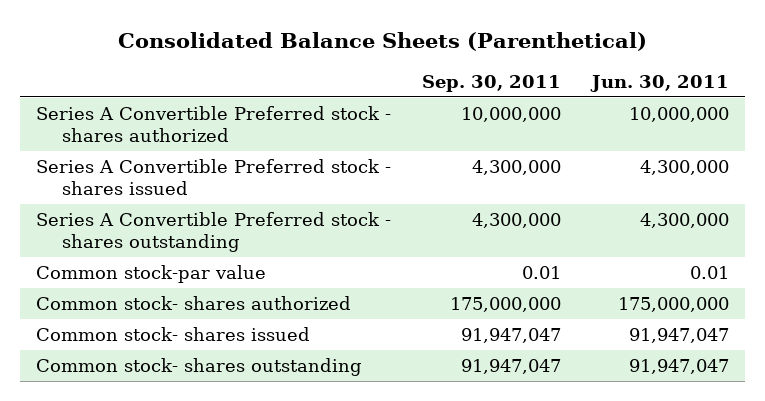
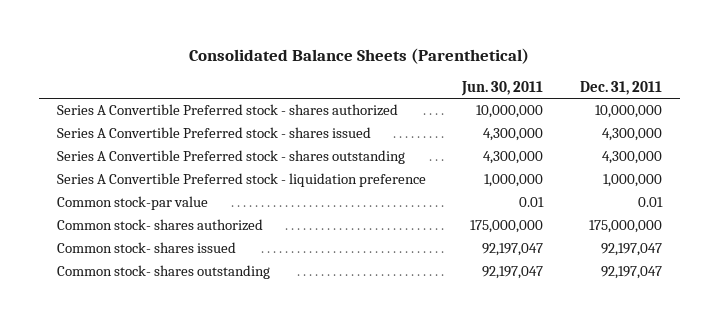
[422,74,562,92] Sep. 30, 2011 -> none
none -> [579,80,662,95] Dec. 31, 2011
none -> [56,173,426,188] Series A Convertible Preferred stock - liquidation preference
[629,328,730,344] 91,947,047 -> [482,243,544,257] 92,197,047
[629,359,730,375] 91,947,047 -> [482,266,544,280] 92,197,047

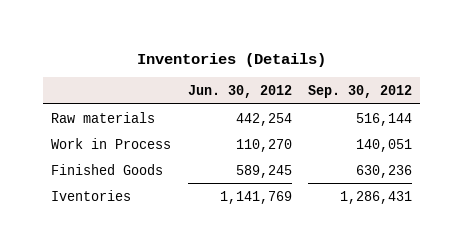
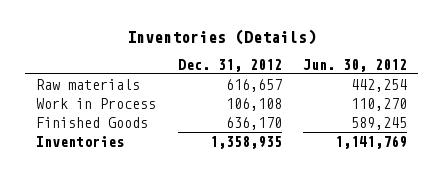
[307,84,412,98] Sep. 30, 2012 -> none
none -> [177,59,282,73] Dec. 31, 2012
[51,189,132,201] Iventories -> [35,135,124,147] Inventories

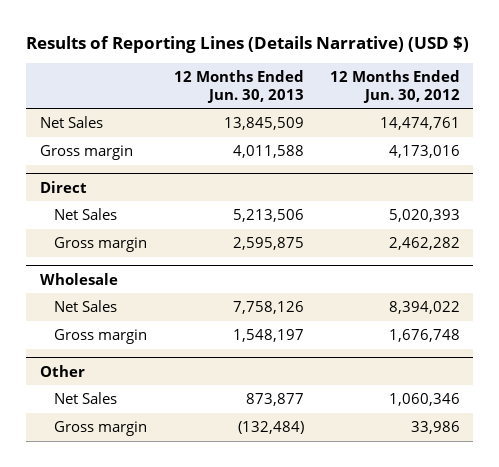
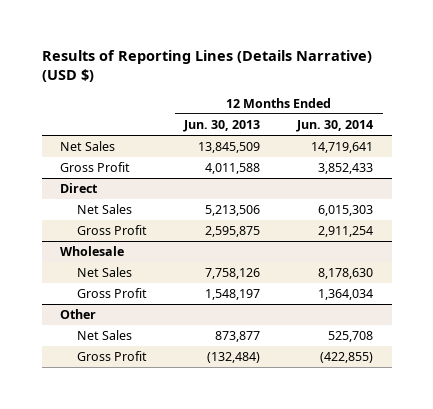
[329,69,460,103] 12 Months Ended Jun. 30, 2012 -> none
none -> [296,120,374,133] Jun. 30, 2014
[39,144,133,160] Gross margin -> [60,162,131,173] Gross Profit
[54,236,148,252] Gross margin -> [77,225,148,236] Gross Profit
[54,328,148,344] Gross margin -> [77,288,148,299] Gross Profit
[54,420,148,436] Gross margin -> [77,351,148,362] Gross Profit

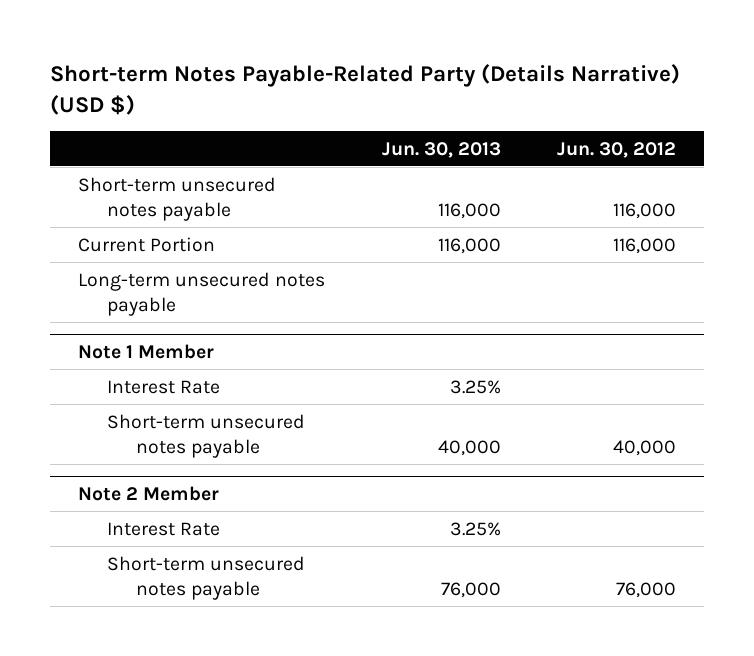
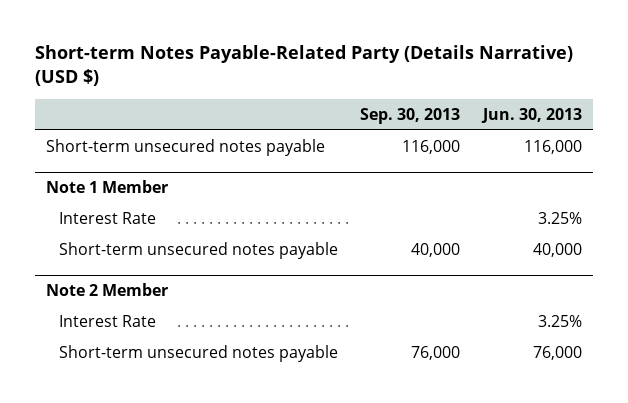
[556,141,676,158] Jun. 30, 2012 -> none
none -> [360,107,461,124] Sep. 30, 2013
[78,236,216,252] Current Portion -> none
[78,271,326,317] Long-term unsecured notes payable -> none

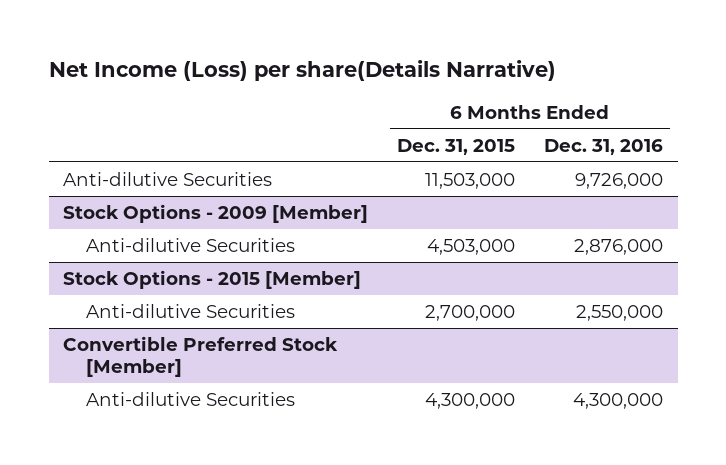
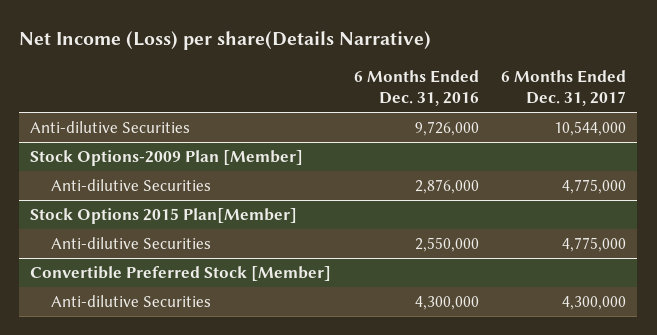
[397,138,516,155] Dec. 31, 2015 -> none
none -> [501,70,627,107] 6 Months Ended Dec. 31, 2017
[63,203,369,223] Stock Options - 2009 [Member] -> [30,149,304,166] Stock Options-2009 Plan [Member]
[63,269,362,289] Stock Options - 2015 [Member] -> [30,207,298,224] Stock Options 2015 Plan[Member]

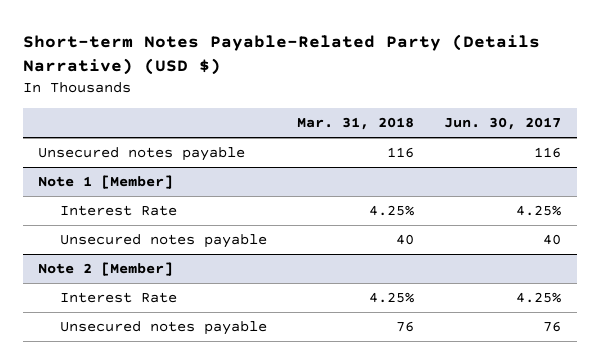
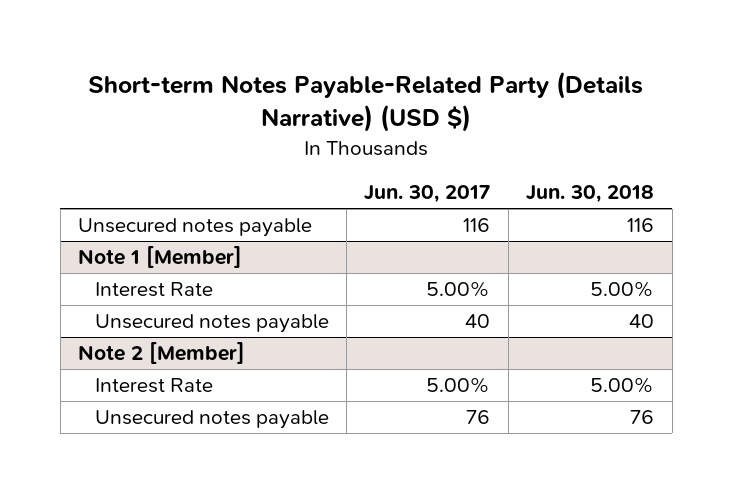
[297,116,415,130] Mar. 31, 2018 -> none
none -> [526,185,655,204] Jun. 30, 2018
[516,205,562,217] 4.25% -> [426,281,491,298] 5.00%
[516,292,562,304] 4.25% -> [426,377,491,394] 5.00%

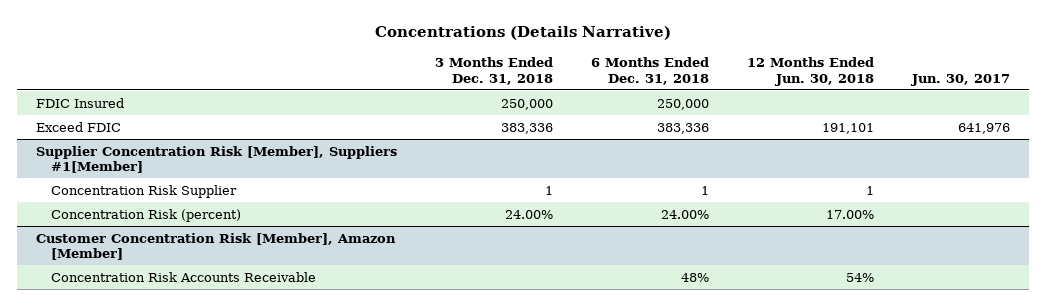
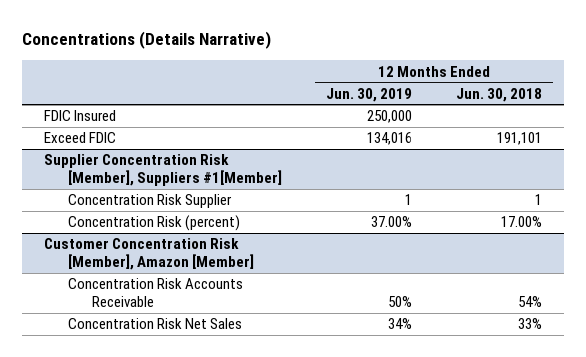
[434,57,553,85] 3 Months Ended Dec. 31, 2018 -> none
[590,57,709,85] 6 Months Ended Dec. 31, 2018 -> none
[910,73,1010,86] Jun. 30, 2017 -> none
none -> [325,87,412,102] Jun. 30, 2019
none -> [67,318,242,330] Concentration Risk Net Sales

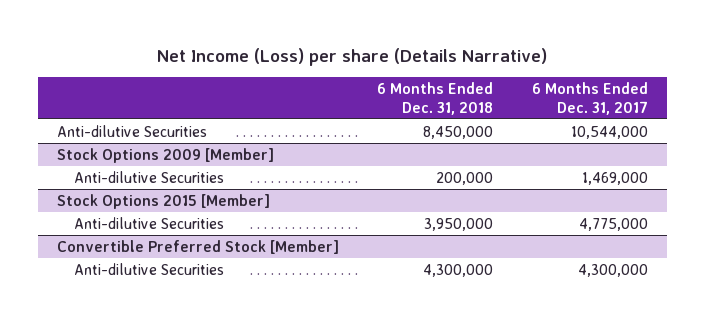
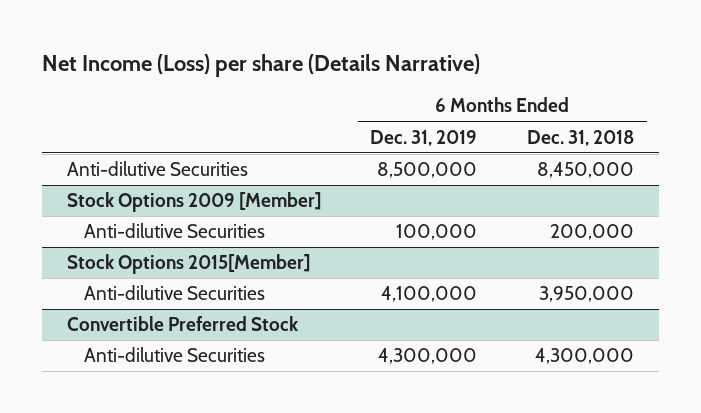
[531,82,648,115] 6 Months Ended Dec. 31, 2017 -> none
none -> [370,129,478,146] Dec. 31, 2019
[56,193,270,209] Stock Options 2015 [Member] -> [66,254,310,275] Stock Options 2015[Member]
[56,239,339,254] Convertible Preferred Stock [Member] -> [66,316,299,332] Convertible Preferred Stock

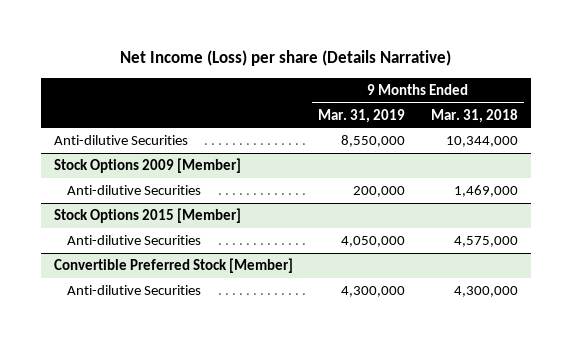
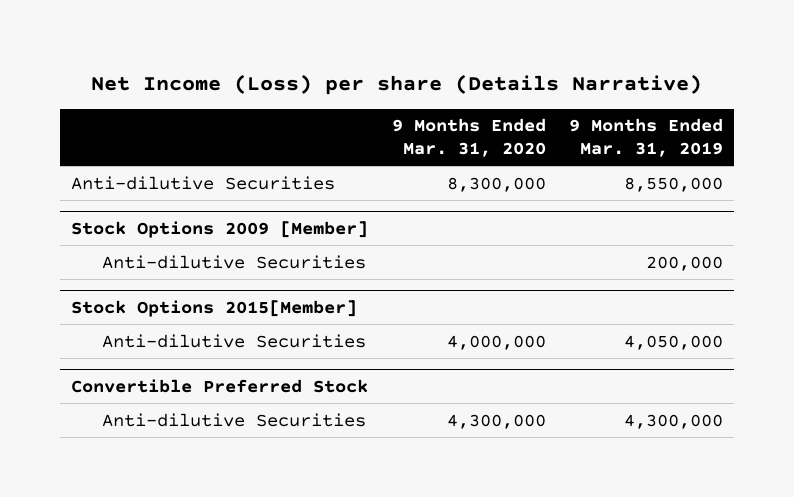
[430,108,518,123] Mar. 31, 2018 -> none
none -> [391,118,546,157] 9 Months Ended Mar. 31, 2020
[53,208,241,224] Stock Options 2015 [Member] -> [71,299,358,317] Stock Options 2015[Member]
[53,258,293,274] Convertible Preferred Stock [Member] -> [71,378,369,393] Convertible Preferred Stock

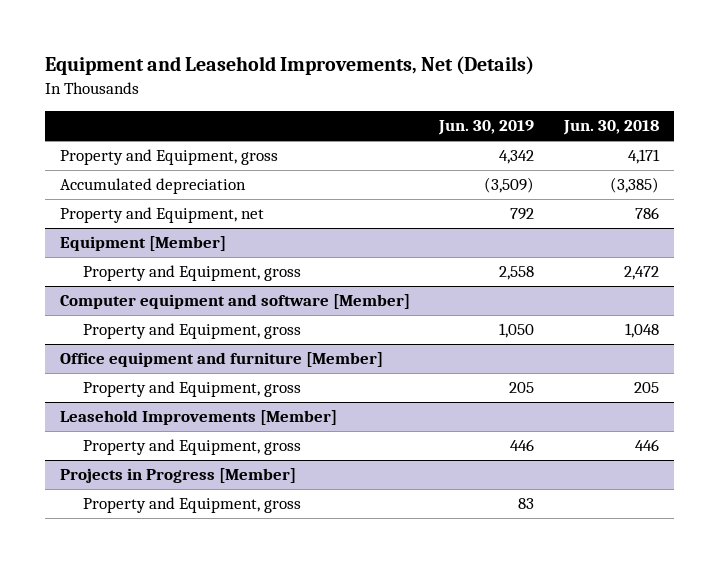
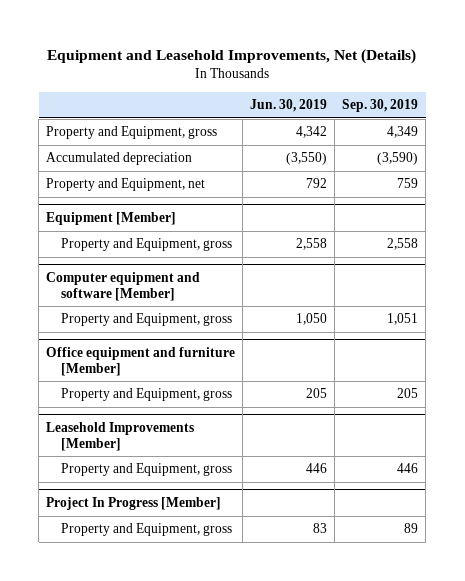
[563,120,660,136] Jun. 30, 2018 -> none
none -> [342,99,419,113] Sep. 30, 2019
[484,177,535,194] (3,509) -> [286,152,328,166] (3,550)
[59,468,296,484] Projects in Progress [Member] -> [46,497,222,511] Project In Progress [Member]

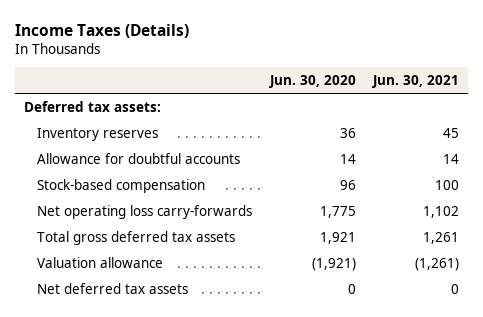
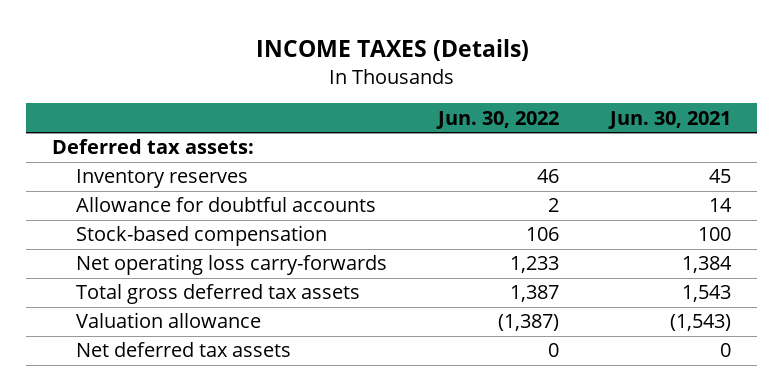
[15,23,190,38] Income Taxes (Details) -> [255,38,529,61] INCOME TAXES (Details)
[268,74,356,88] Jun. 30, 2020 -> none
none -> [435,110,559,129] Jun. 30, 2022
[423,206,460,219] 1,102 -> [682,256,733,274] 1,384
[423,232,460,245] 1,261 -> [682,285,732,303] 1,543
[415,258,460,272] (1,261) -> [670,314,732,332] (1,543)

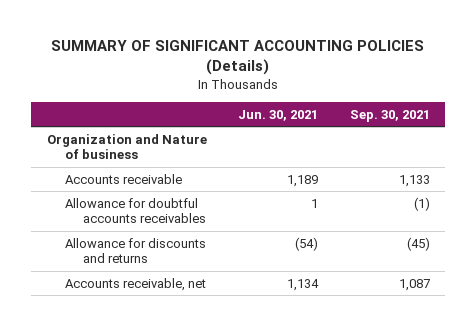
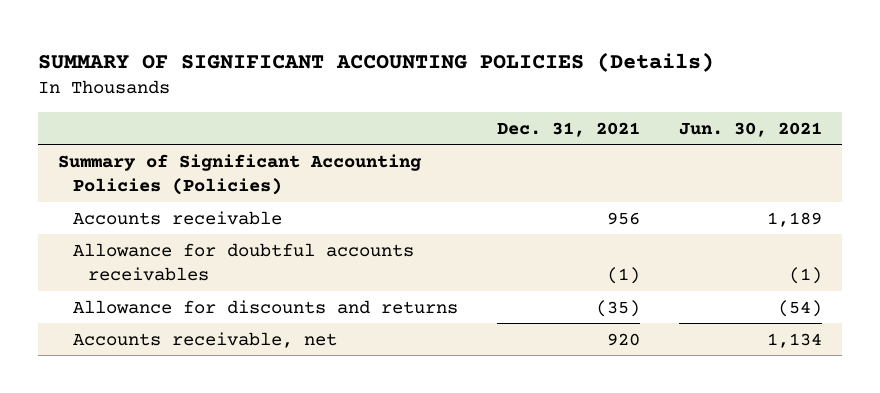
[349,109,430,122] Sep. 30, 2021 -> none
none -> [496,121,640,137] Dec. 31, 2021
[46,133,207,160] Organization and Nature of business -> [57,153,422,196] Summary of Significant Accounting Policies (Policies)
[311,198,319,208] 1 -> [788,267,822,285] (1)

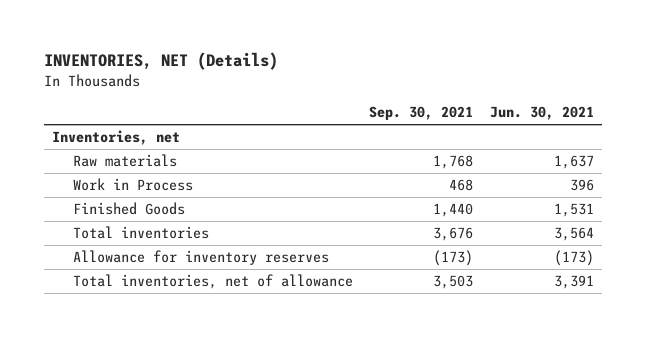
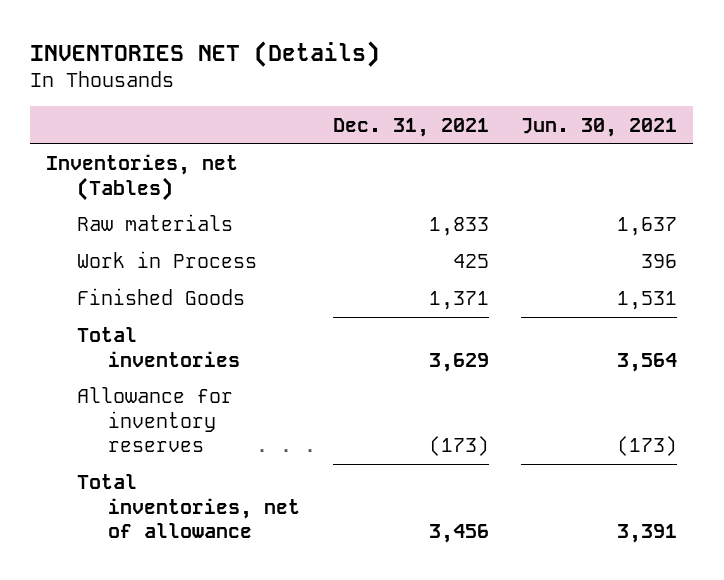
[43,52,278,71] INVENTORIES, NET (Details) -> [30,40,381,67] INVENTORIES NET (Details)
[369,106,474,121] Sep. 30, 2021 -> none
none -> [332,117,489,137] Dec. 31, 2021
[52,130,181,146] Inventories, net -> [46,154,239,201] Inventories, net (Tables)

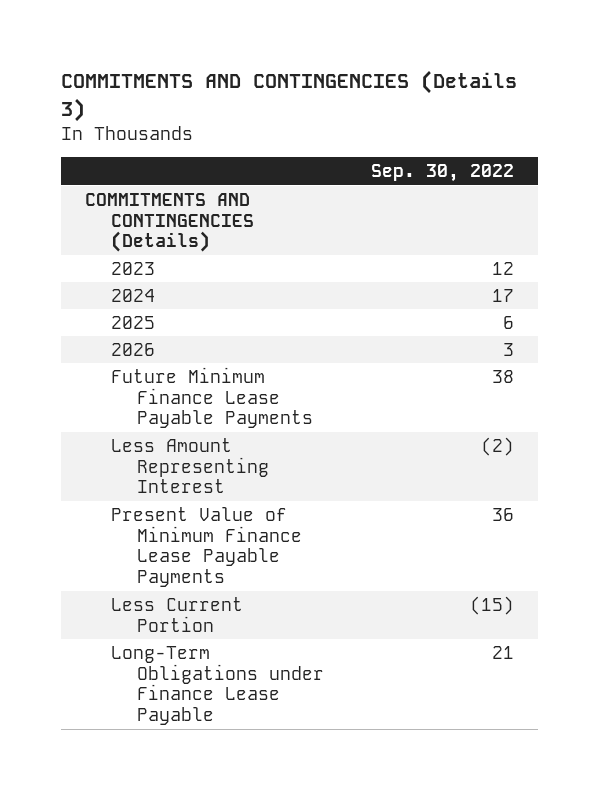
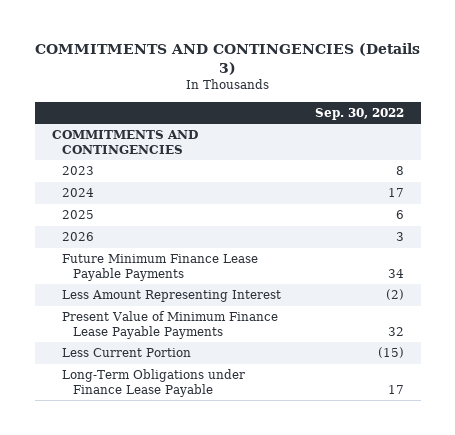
[84,192,254,253] COMMITMENTS AND CONTINGENCIES (Details) -> [51,130,198,154] COMMITMENTS AND CONTINGENCIES
[492,261,515,275] 12 -> [395,166,404,176] 8
[492,369,515,383] 38 -> [387,268,404,278] 34
[492,507,515,521] 36 -> [387,326,404,336] 32
[492,645,515,659] 21 -> [387,384,404,394] 17

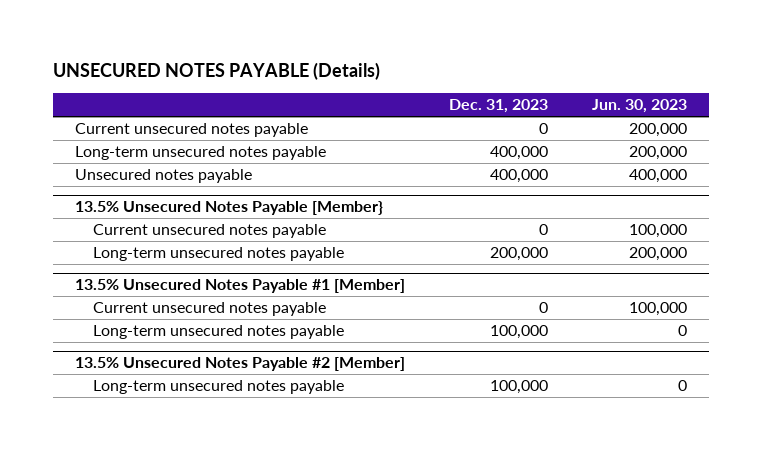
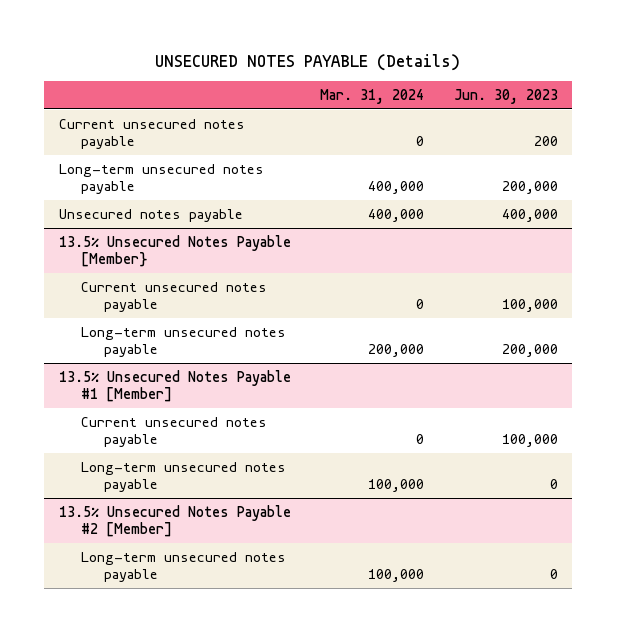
[449,99,549,114] Dec. 31, 2023 -> none
none -> [320,89,425,105] Mar. 31, 2024
[629,123,688,138] 200,000 -> [533,136,558,147] 200

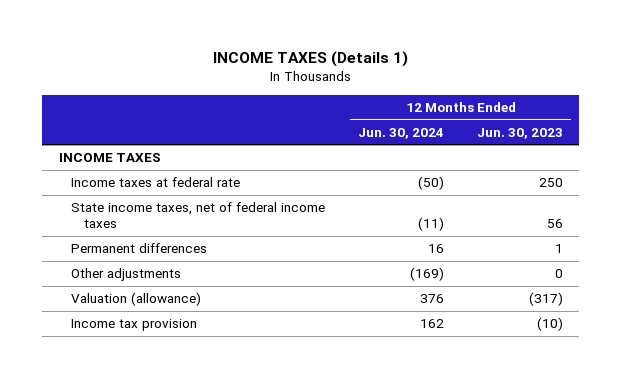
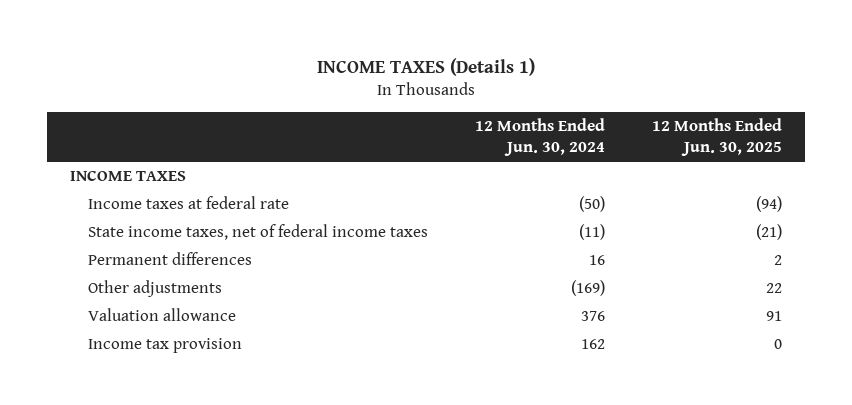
[476,127,563,139] Jun. 30, 2023 -> none
none -> [652,117,783,157] 12 Months Ended Jun. 30, 2025
[71,292,202,307] Valuation (allowance) -> [88,308,237,322] Valuation allowance

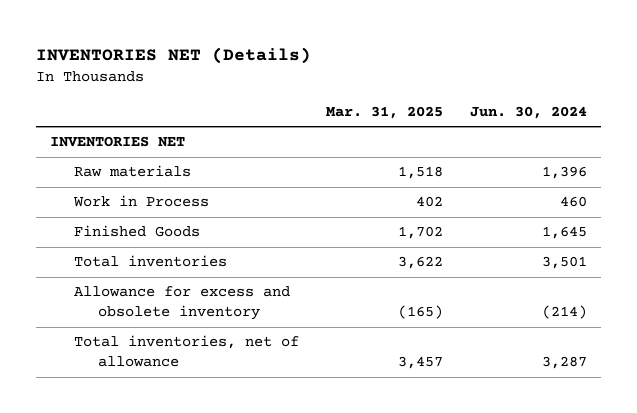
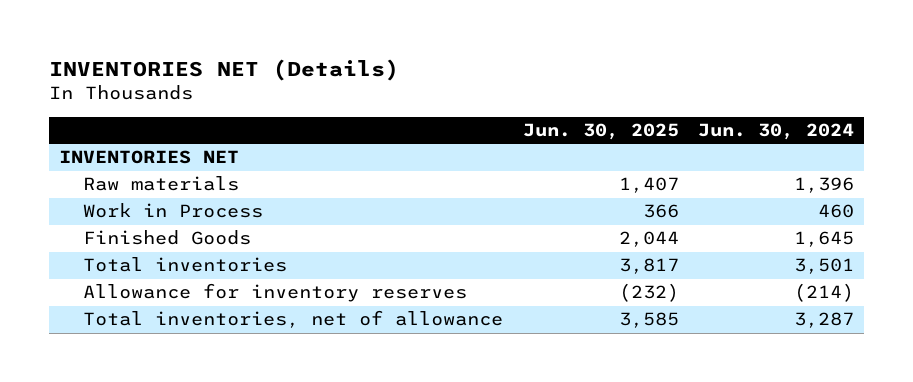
[326,105,444,119] Mar. 31, 2025 -> none
none -> [522,122,679,140] Jun. 30, 2025
[73,286,290,321] Allowance for excess and obsolete inventory -> [82,283,467,303] Allowance for inventory reserves

